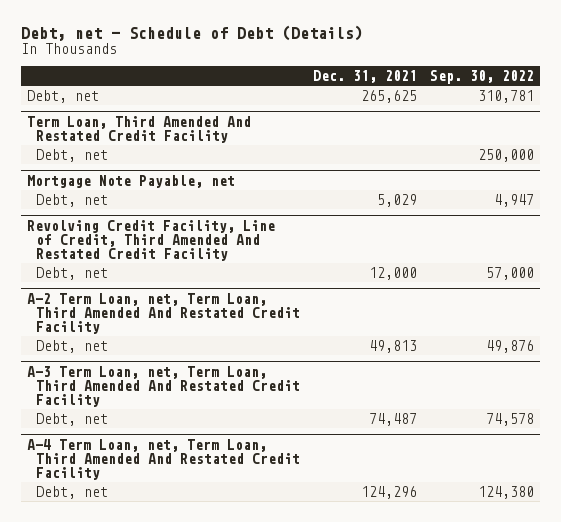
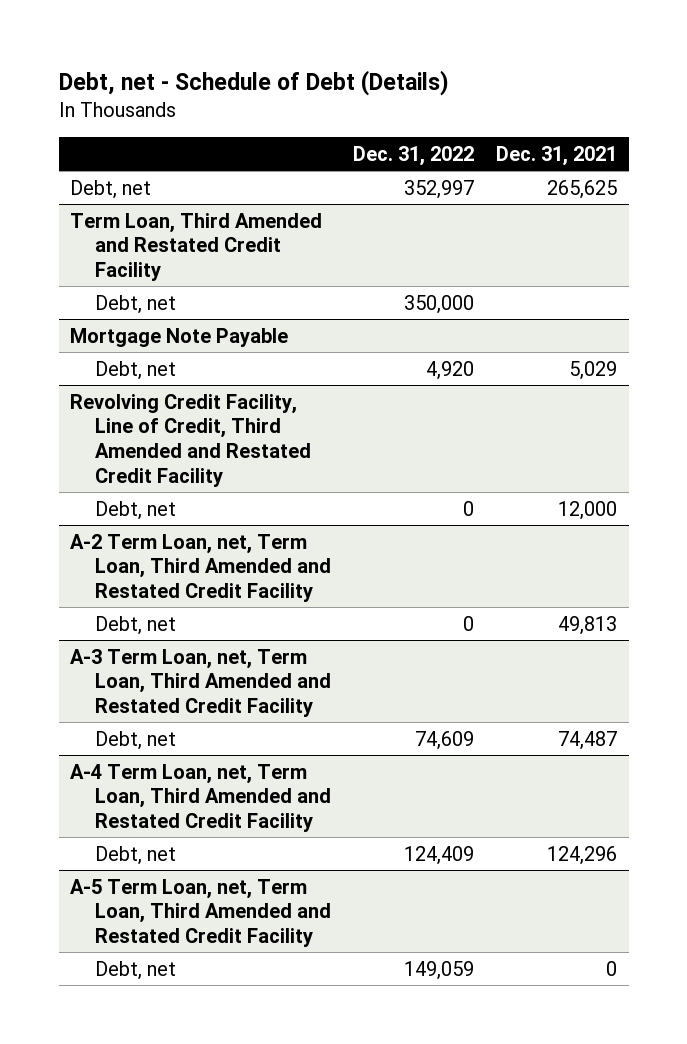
[429,69,534,84] Sep. 30, 2022 -> none
none -> [353,145,475,166] Dec. 31, 2022
[27,115,252,143] Term Loan, Third Amended And Restated Credit Facility -> [69,212,322,281] Term Loan, Third Amended and Restated Credit Facility
[27,174,236,188] Mortgage Note Payable, net -> [69,327,288,347] Mortgage Note Payable
[27,219,276,261] Revolving Credit Facility, Line of Credit, Third Amended And Restated Credit Facility -> [69,393,311,487] Revolving Credit Facility, Line of Credit, Third Amended and Restated Credit Facility
[27,292,301,334] A-2 Term Loan, net, Term Loan, Third Amended And Restated Credit Facility -> [69,533,331,602] A-2 Term Loan, net, Term Loan, Third Amended and Restated Credit Facility
[27,365,301,407] A-3 Term Loan, net, Term Loan, Third Amended And Restated Credit Facility -> [69,648,331,717] A-3 Term Loan, net, Term Loan, Third Amended and Restated Credit Facility
[27,438,301,480] A-4 Term Loan, net, Term Loan, Third Amended And Restated Credit Facility -> [69,763,331,832] A-4 Term Loan, net, Term Loan, Third Amended and Restated Credit Facility
none -> [69,878,331,947] A-5 Term Loan, net, Term Loan, Third Amended and Restated Credit Facility
none -> [94,960,176,980] Debt, net

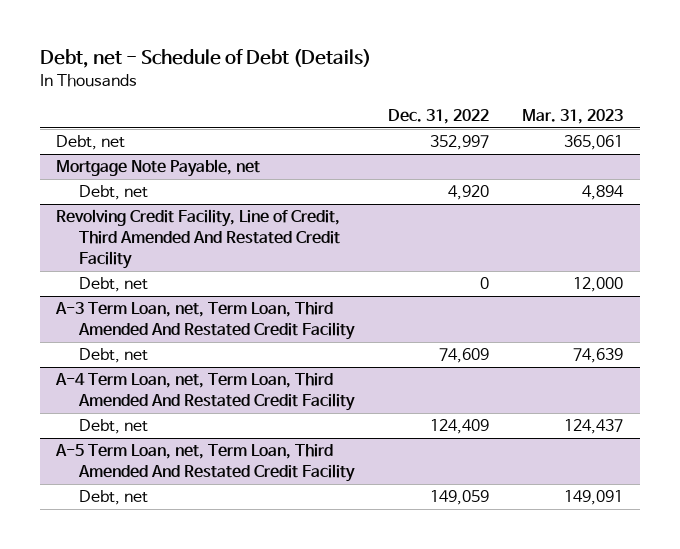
[496,145,618,166] Dec. 31, 2021 -> none
none -> [522,108,624,124] Mar. 31, 2023
[69,212,322,281] Term Loan, Third Amended and Restated Credit Facility -> none
[94,294,176,314] Debt, net -> none
[69,327,288,347] Mortgage Note Payable -> [56,159,261,178] Mortgage Note Payable, net
[94,500,176,520] Debt, net -> none
[69,533,331,602] A-2 Term Loan, net, Term Loan, Third Amended and Restated Credit Facility -> none
[69,393,311,487] Revolving Credit Facility, Line of Credit, Third Amended and Restated Credit Facility -> [56,209,341,269] Revolving Credit Facility, Line of Credit, Third Amended And Restated Credit Facility
[69,648,331,717] A-3 Term Loan, net, Term Loan, Third Amended and Restated Credit Facility -> [55,302,355,341] A-3 Term Loan, net, Term Loan, Third Amended And Restated Credit Facility
[69,763,331,832] A-4 Term Loan, net, Term Loan, Third Amended and Restated Credit Facility -> [55,373,355,412] A-4 Term Loan, net, Term Loan, Third Amended And Restated Credit Facility
[69,878,331,947] A-5 Term Loan, net, Term Loan, Third Amended and Restated Credit Facility -> [55,444,355,483] A-5 Term Loan, net, Term Loan, Third Amended And Restated Credit Facility

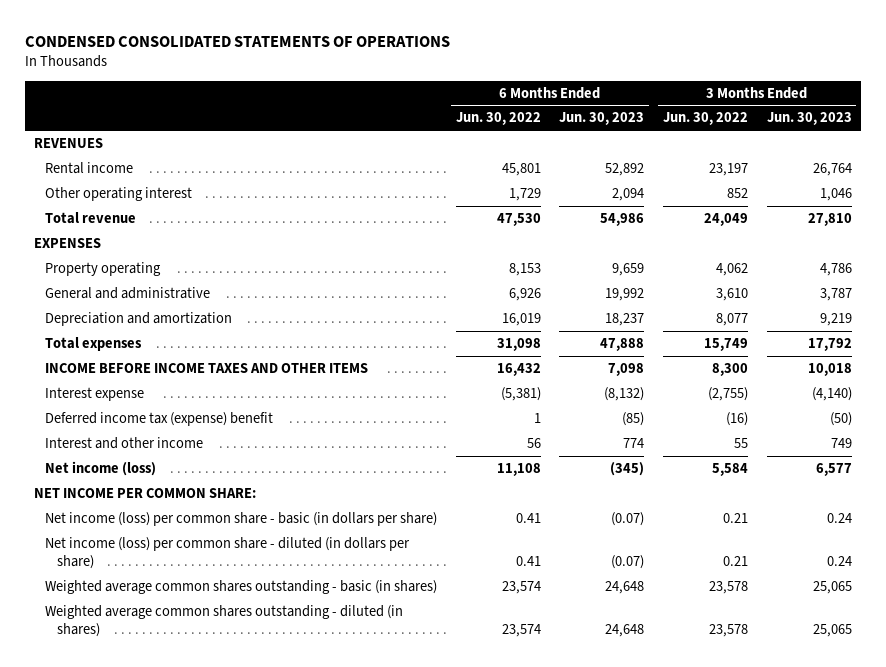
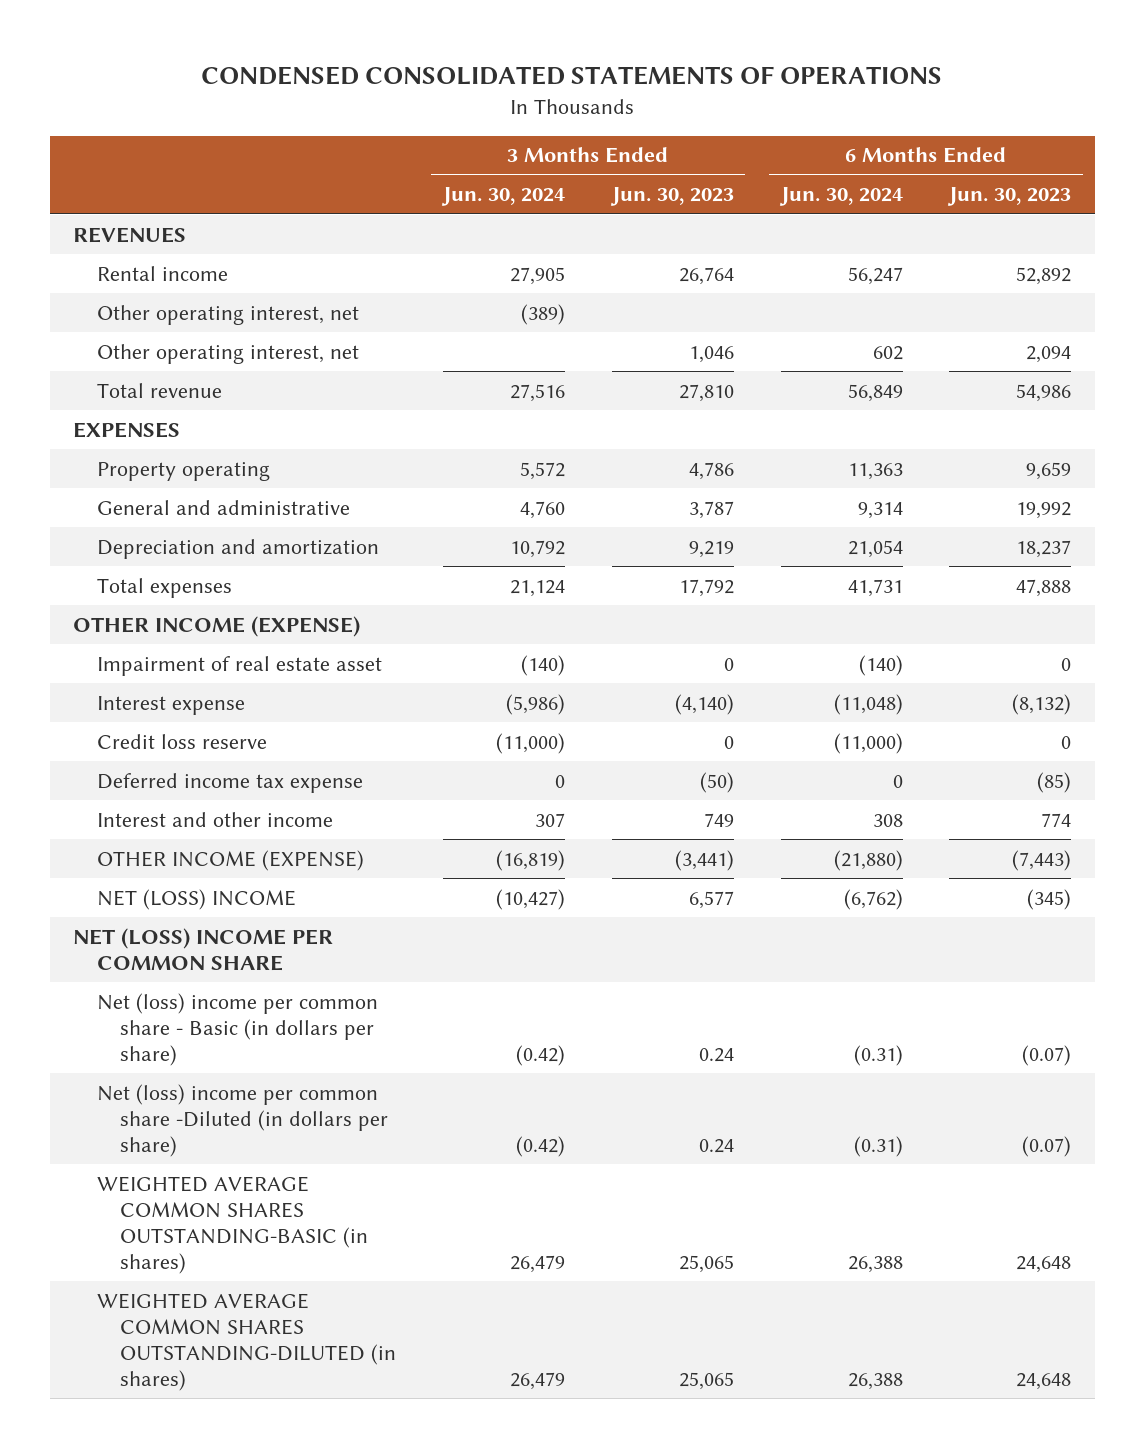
[455,112,541,126] Jun. 30, 2022 -> none
[663,112,749,126] Jun. 30, 2022 -> none
none -> [440,187,565,207] Jun. 30, 2024
none -> [778,187,903,207] Jun. 30, 2024
none -> [96,304,359,325] Other operating interest, net
[45,187,193,202] Other operating interest -> [96,343,359,364] Other operating interest, net
[45,363,369,374] INCOME BEFORE INCOME TAXES AND OTHER ITEMS -> none
none -> [73,615,361,637] OTHER INCOME (EXPENSE)
none -> [96,655,382,676] Impairment of real estate asset
none -> [96,733,267,749] Credit loss reserve
[45,412,274,427] Deferred income tax (expense) benefit -> [96,772,363,793] Deferred income tax expense
none -> [96,849,364,871] OTHER INCOME (EXPENSE)
[45,461,157,477] Net income (loss) -> [96,888,296,910] NET (LOSS) INCOME
[33,488,256,499] NET INCOME PER COMMON SHARE: -> [73,927,334,971] NET (LOSS) INCOME PER COMMON SHARE
[45,512,438,527] Net income (loss) per common share - basic (in dollars per share) -> [96,992,378,1066] Net (loss) income per common share - Basic (in dollars per share)
[45,537,411,570] Net income (loss) per common share - diluted (in dollars per share) -> [96,1083,389,1157] Net (loss) income per common share -Diluted (in dollars per share)
[45,580,438,595] Weighted average common shares outstanding - basic (in shares) -> [96,1175,369,1275] WEIGHTED AVERAGE COMMON SHARES OUTSTANDING-BASIC (in shares)
[45,605,404,638] Weighted average common shares outstanding - diluted (in shares) -> [96,1292,397,1392] WEIGHTED AVERAGE COMMON SHARES OUTSTANDING-DILUTED (in shares)

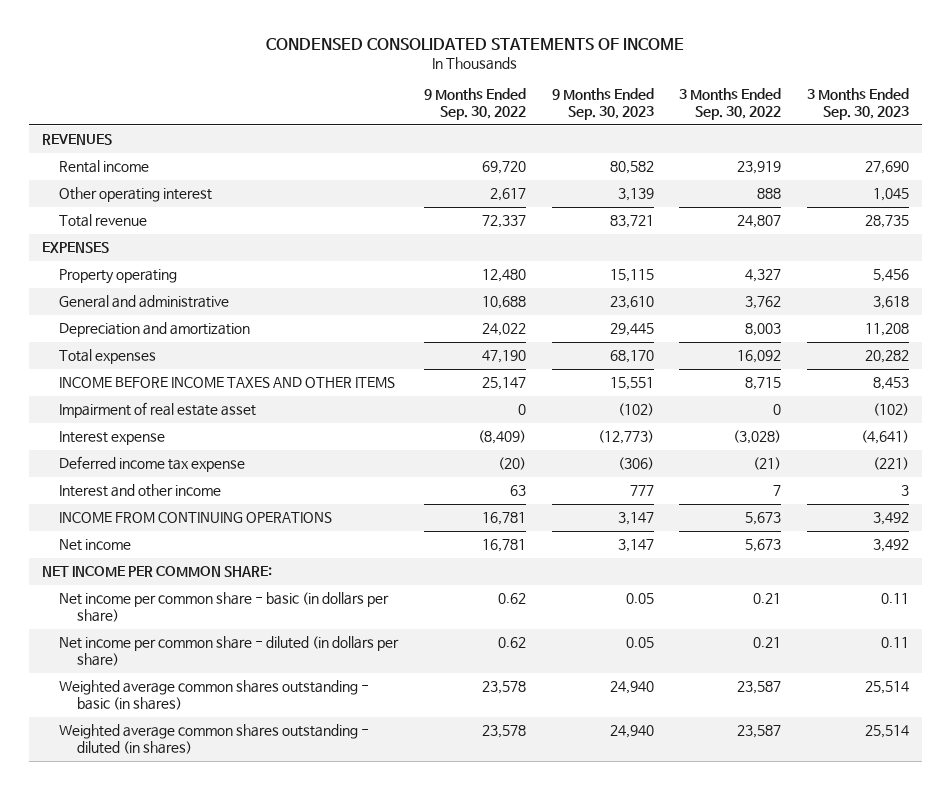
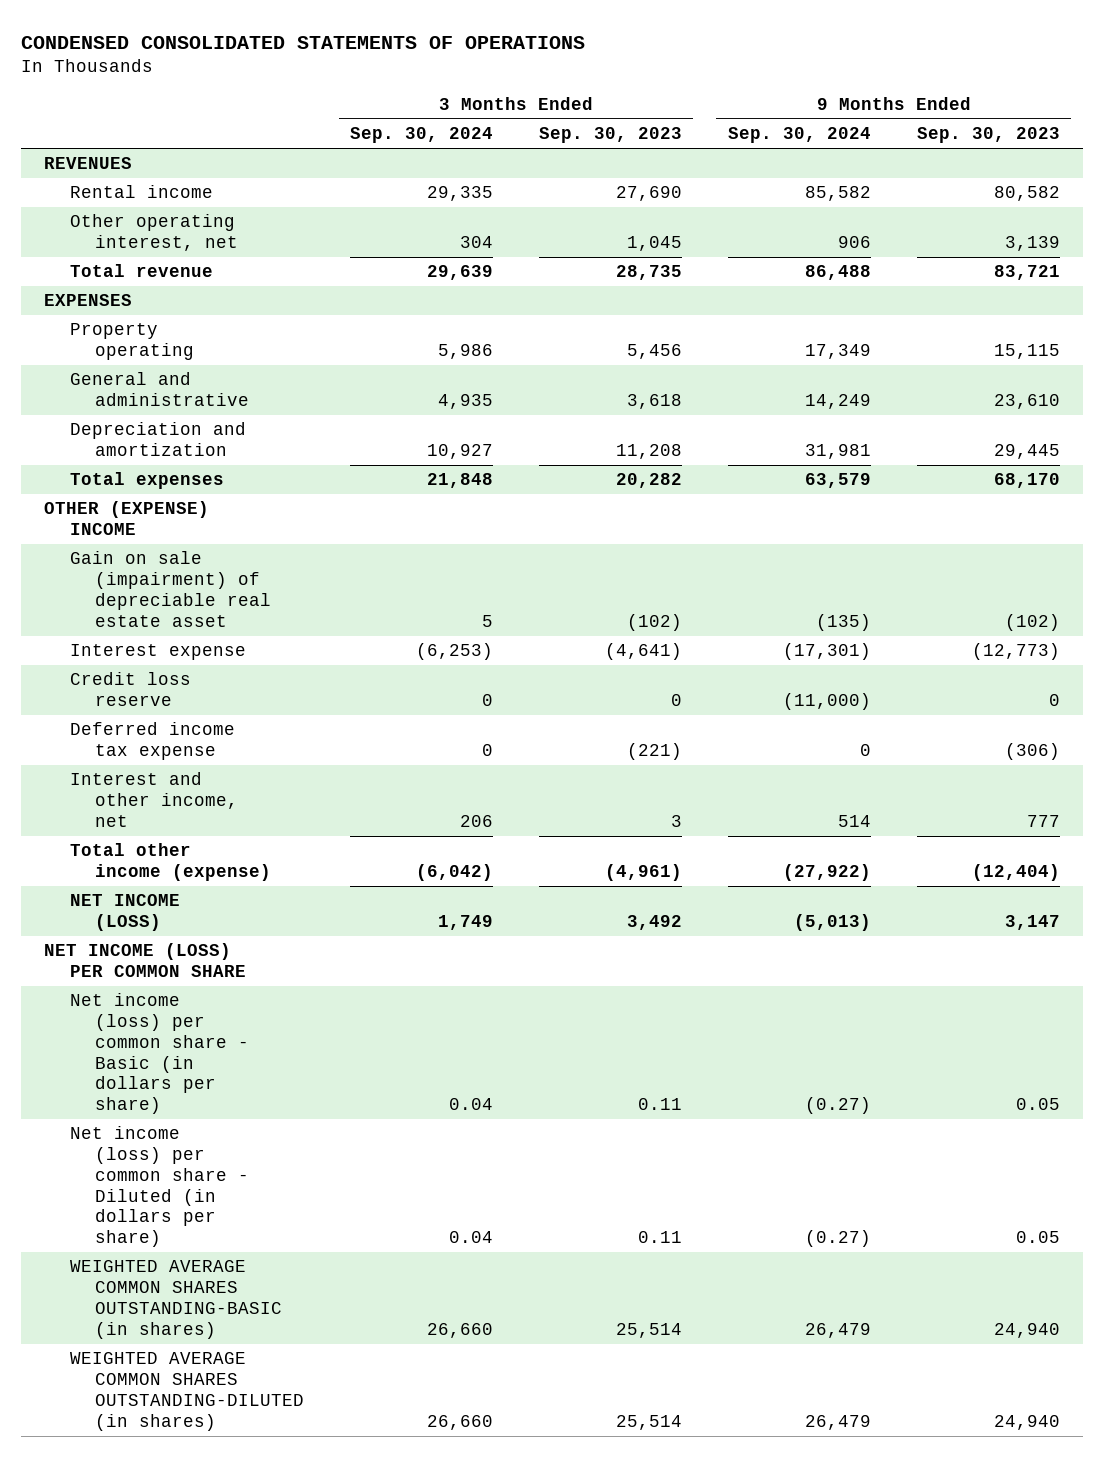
[266,38,685,51] CONDENSED CONSOLIDATED STATEMENTS OF INCOME -> [21,35,586,49] CONDENSED CONSOLIDATED STATEMENTS OF OPERATIONS
[424,88,527,121] 9 Months Ended Sep. 30, 2022 -> none
[679,88,782,121] 3 Months Ended Sep. 30, 2022 -> none
none -> [350,127,494,144] Sep. 30, 2024
none -> [727,127,871,144] Sep. 30, 2024
[59,187,213,203] Other operating interest -> [69,214,239,252] Other operating interest, net
[59,377,396,389] INCOME BEFORE INCOME TAXES AND OTHER ITEMS -> none
none -> [44,501,210,536] OTHER (EXPENSE) INCOME
[59,402,257,419] Impairment of real estate asset -> [69,551,272,627] Gain on sale (impairment) of depreciable real estate asset
none -> [69,672,191,707] Credit loss reserve
[59,512,333,524] INCOME FROM CONTINUING OPERATIONS -> none
[59,484,222,498] Interest and other income -> [69,772,239,827] Interest and other income, net
none -> [69,843,272,882] Total other income (expense)
[59,539,132,552] Net income -> [69,894,180,932] NET INCOME (LOSS)
[42,566,273,578] NET INCOME PER COMMON SHARE: -> [44,943,246,978] NET INCOME (LOSS) PER COMMON SHARE
[59,592,390,623] Net income per common share - basic (in dollars per share) -> [69,993,250,1115] Net income (loss) per common share - Basic (in dollars per share)
[59,636,400,667] Net income per common share - diluted (in dollars per share) -> [69,1126,250,1248] Net income (loss) per common share - Diluted (in dollars per share)
[59,680,370,711] Weighted average common shares outstanding - basic (in shares) -> [69,1260,283,1339] WEIGHTED AVERAGE COMMON SHARES OUTSTANDING-BASIC (in shares)
[59,724,370,755] Weighted average common shares outstanding - diluted (in shares) -> [69,1352,305,1431] WEIGHTED AVERAGE COMMON SHARES OUTSTANDING-DILUTED (in shares)

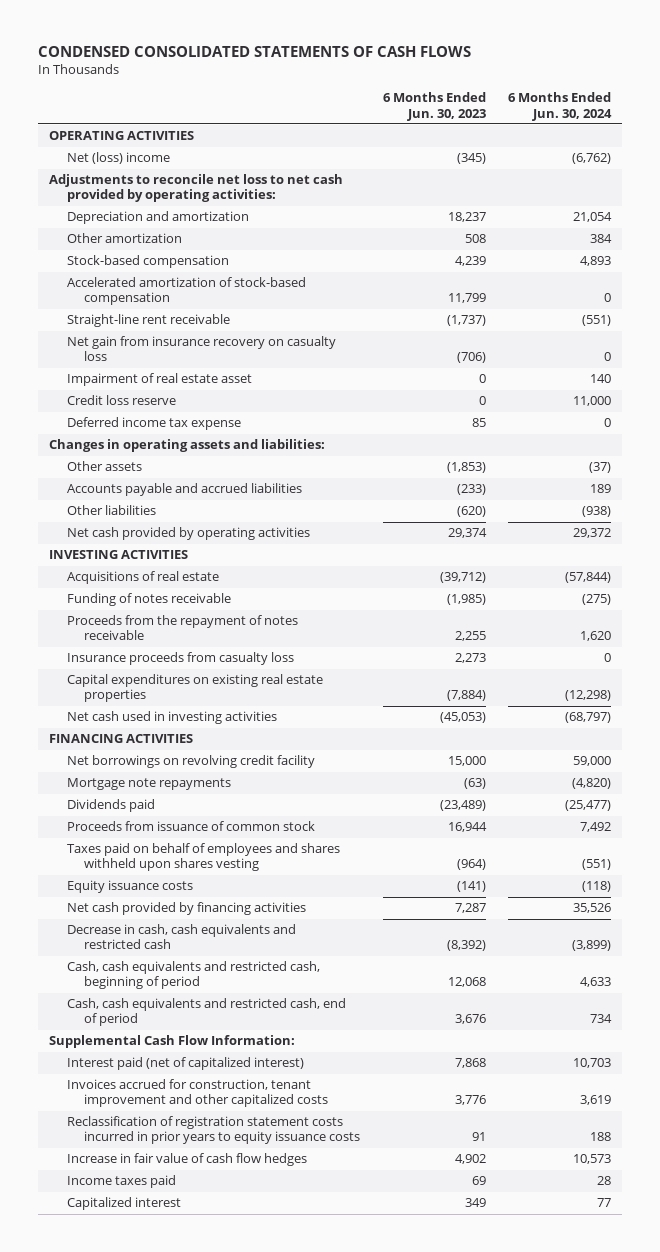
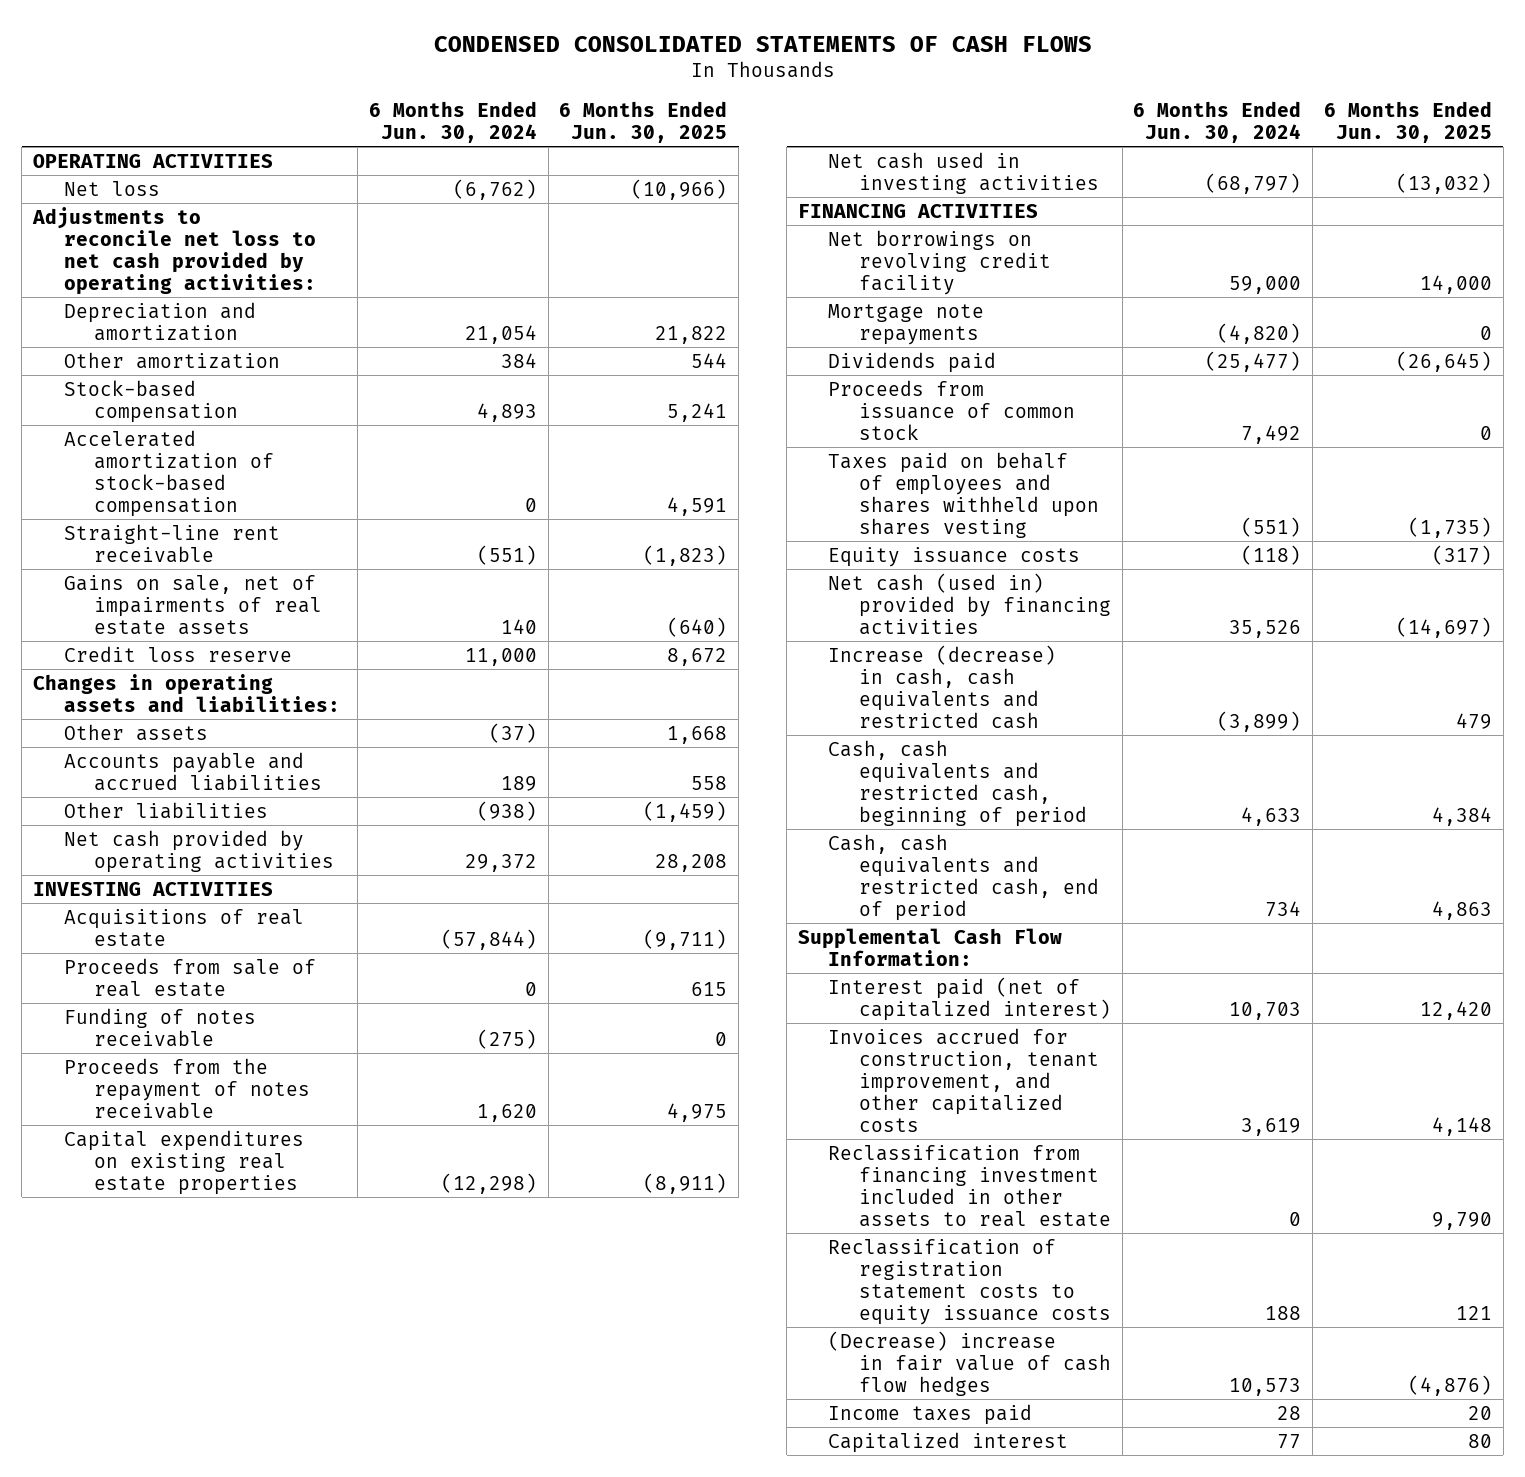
[382,92,486,121] 6 Months Ended Jun. 30, 2023 -> none
none -> [559,101,728,144] 6 Months Ended Jun. 30, 2025
[66,152,170,165] Net (loss) income -> [63,180,160,196] Net loss
[66,336,336,362] Net gain from insurance recovery on casualty loss -> none
[66,373,252,387] Impairment of real estate asset -> [63,574,323,635] Gains on sale, net of impairments of real estate assets
[66,417,241,431] Deferred income tax expense -> none
none -> [63,957,316,997] Proceeds from sale of real estate
[66,652,294,666] Insurance proceeds from casualty loss -> none
[66,902,306,916] Net cash provided by financing activities -> [828,572,1111,635] Net cash (used in) provided by financing activities
[66,924,296,950] Decrease in cash, cash equivalents and restricted cash -> [828,644,1057,729] Increase (decrease) in cash, cash equivalents and restricted cash
[66,1079,329,1108] Invoices accrued for construction, tenant improvement and other capitalized costs -> [828,1027,1099,1133] Invoices accrued for construction, tenant improvement, and other capitalized costs
none -> [828,1144,1111,1227] Reclassification from financing investment included in other assets to real estate
[66,1116,361,1145] Reclassification of registration statement costs incurred in prior years to equity issuance costs -> [828,1238,1111,1325] Reclassification of registration statement costs to equity issuance costs
[66,1153,307,1167] Increase in fair value of cash flow hedges -> [828,1330,1111,1396] (Decrease) increase in fair value of cash flow hedges

